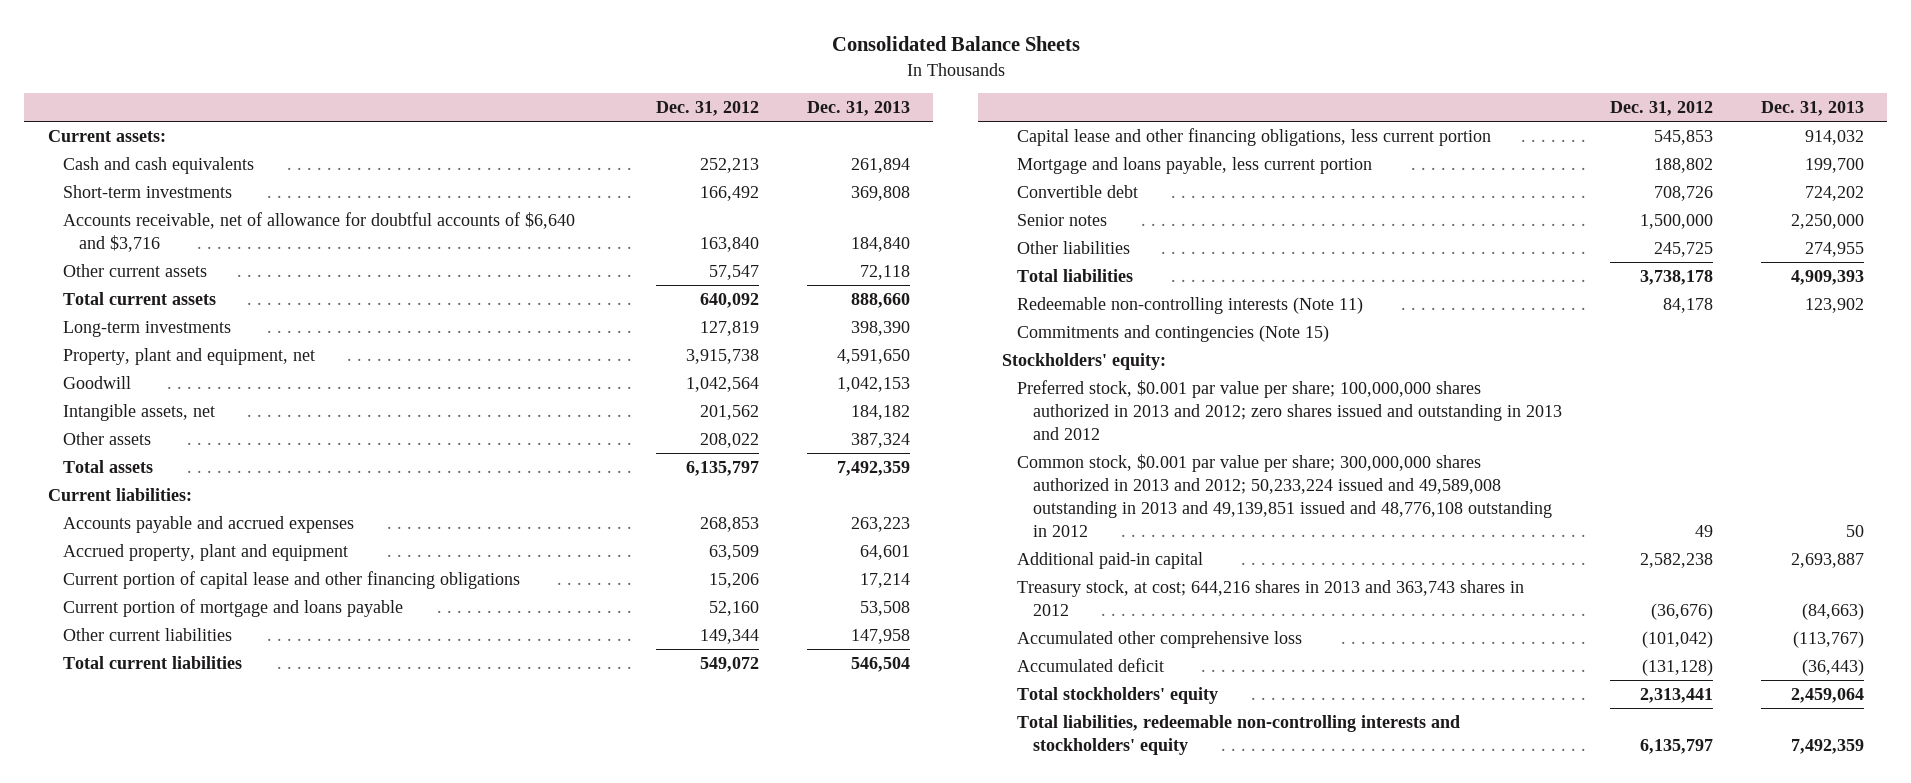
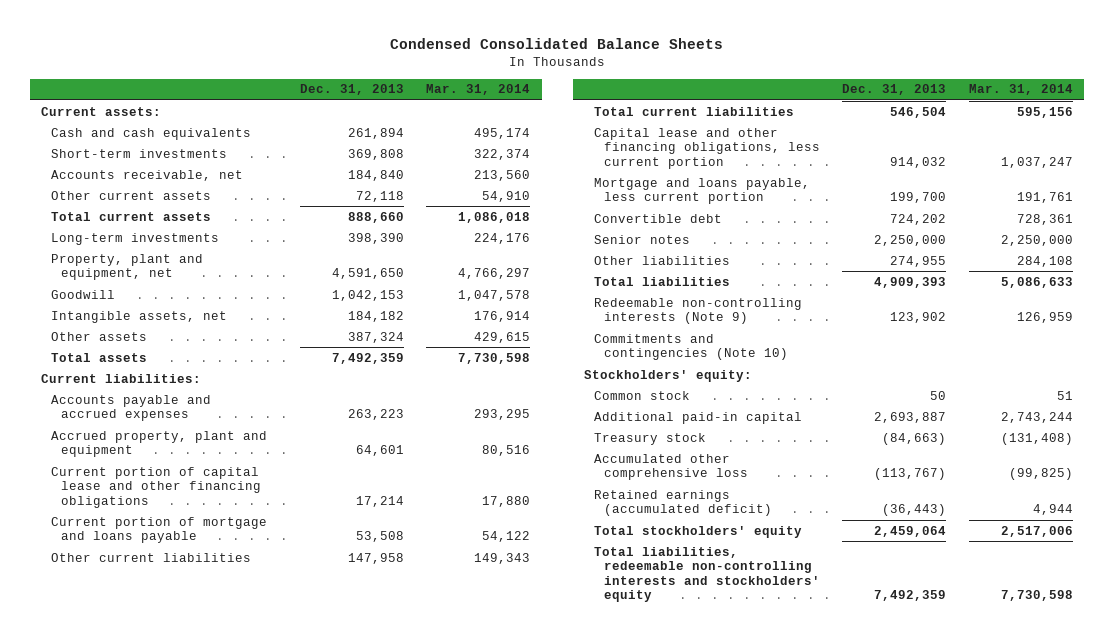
[831,36,1080,52] Consolidated Balance Sheets -> [390,38,724,50] Condensed Consolidated Balance Sheets
[655,100,759,116] Dec. 31, 2012 -> none
none -> [426,84,531,96] Mar. 31, 2014
[63,211,576,252] Accounts receivable, net of allowance for doubtful accounts of $6,640 and $3,716 -> [51,169,244,181] Accounts receivable, net
[1017,296,1364,314] Redeemable non-controlling interests (Note 11) -> [593,297,802,325] Redeemable non-controlling interests (Note 9)
[1017,324,1330,342] Commitments and contingencies (Note 15) -> [593,333,788,361] Commitments and contingencies (Note 10)
[1017,379,1563,440] Preferred stock, $0.001 par value per share; 100,000,000 shares authorized in 2013 and 2012; zero shares issued and outstanding in 2013 and 2012 -> none
[1017,453,1553,537] Common stock, $0.001 par value per share; 300,000,000 shares authorized in 2013 and 2012; 50,233,224 issued and 49,589,008 outstanding in 2013 and 49,139,851 issued and 48,776,108 outstanding in 2012 -> [593,390,690,400] Common stock
[1017,579,1525,616] Treasury stock, at cost; 644,216 shares in 2013 and 363,743 shares in 2012 -> [593,432,706,445] Treasury stock
[1017,657,1165,672] Accumulated deficit -> [593,489,772,517] Retained earnings (accumulated deficit)

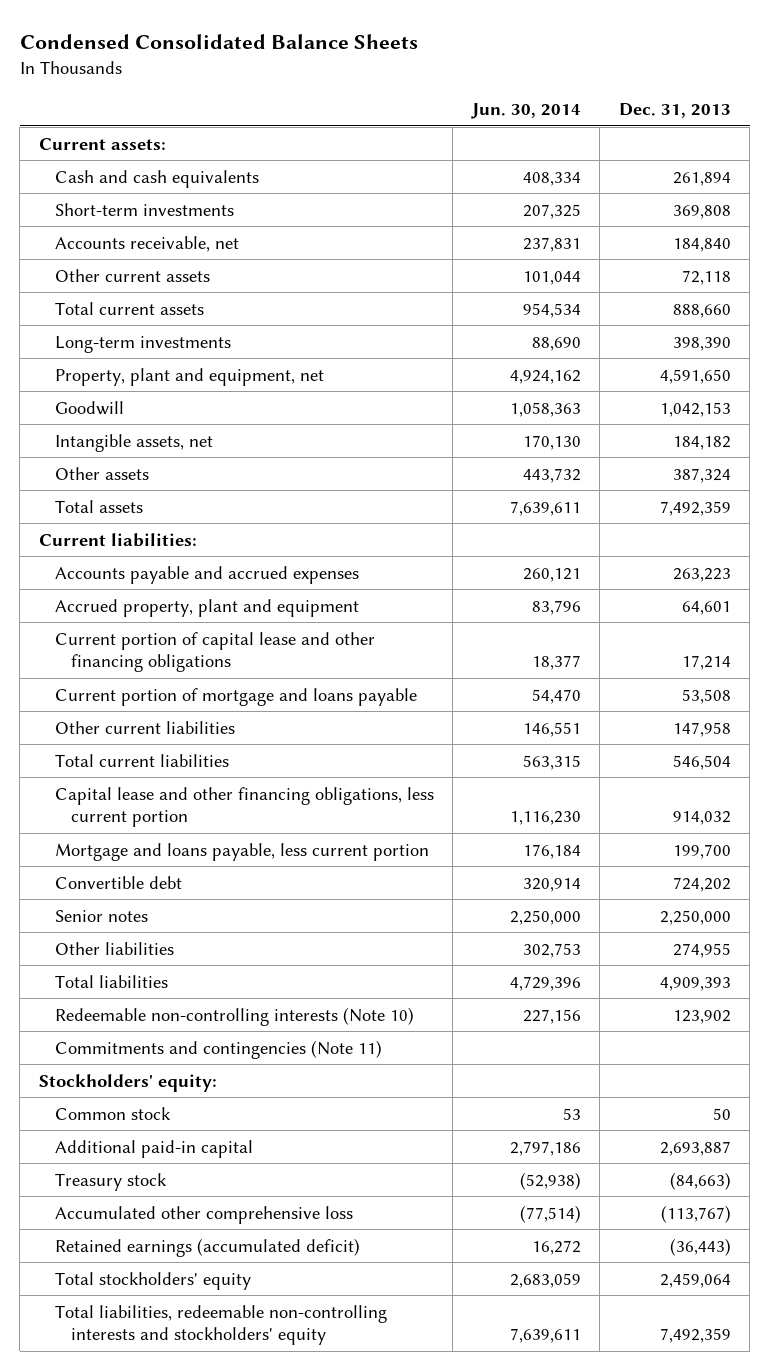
[426,84,531,96] Mar. 31, 2014 -> none
none -> [470,102,581,119] Jun. 30, 2014
[593,297,802,325] Redeemable non-controlling interests (Note 9) -> [54,1006,414,1026] Redeemable non-controlling interests (Note 10)
[593,333,788,361] Commitments and contingencies (Note 10) -> [54,1039,382,1059] Commitments and contingencies (Note 11)

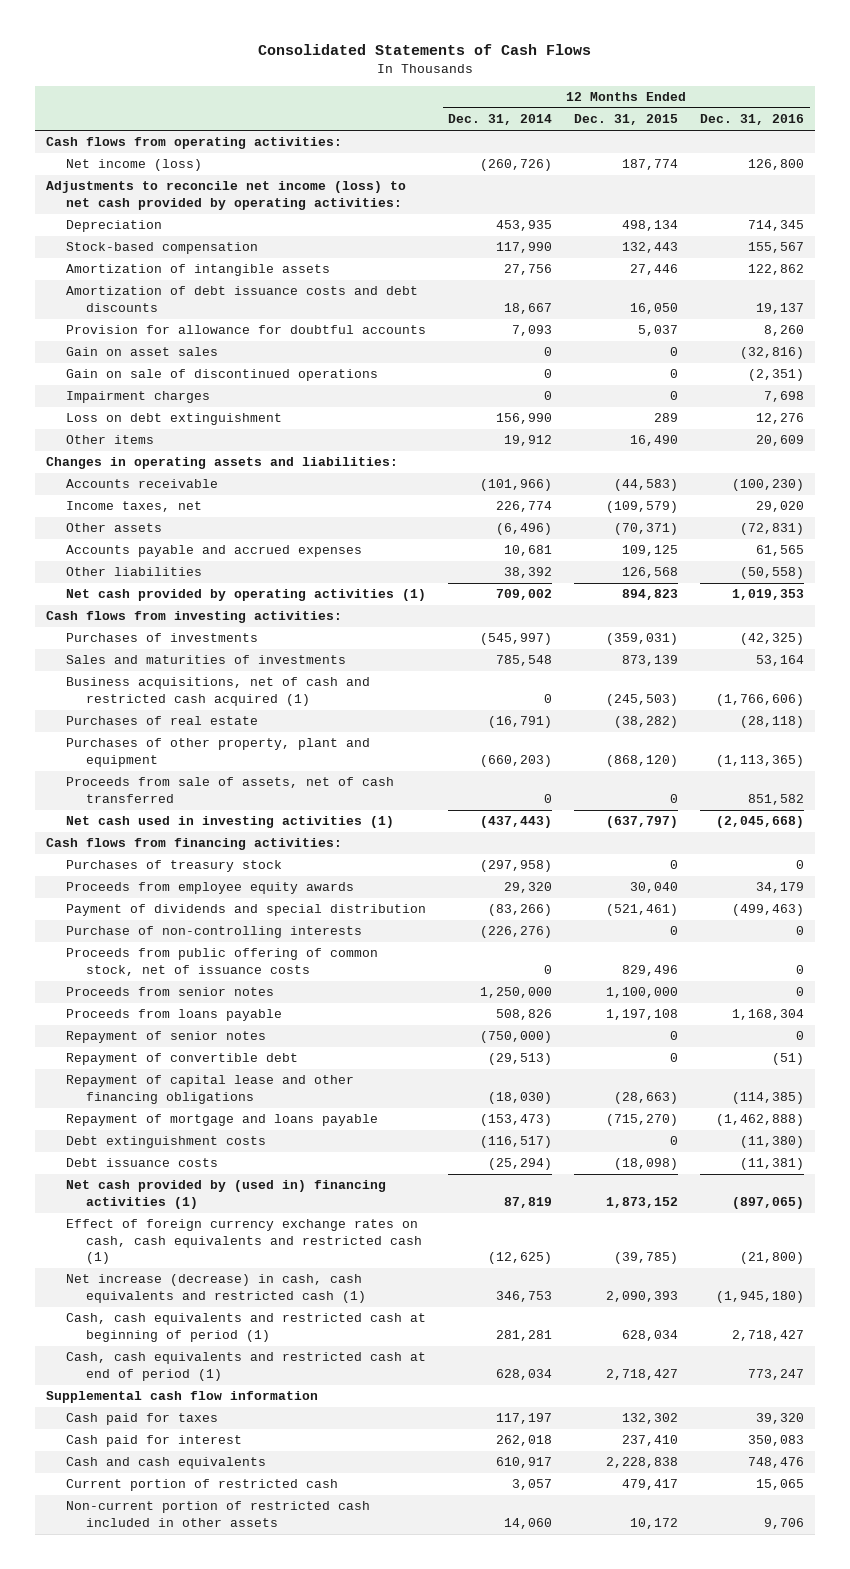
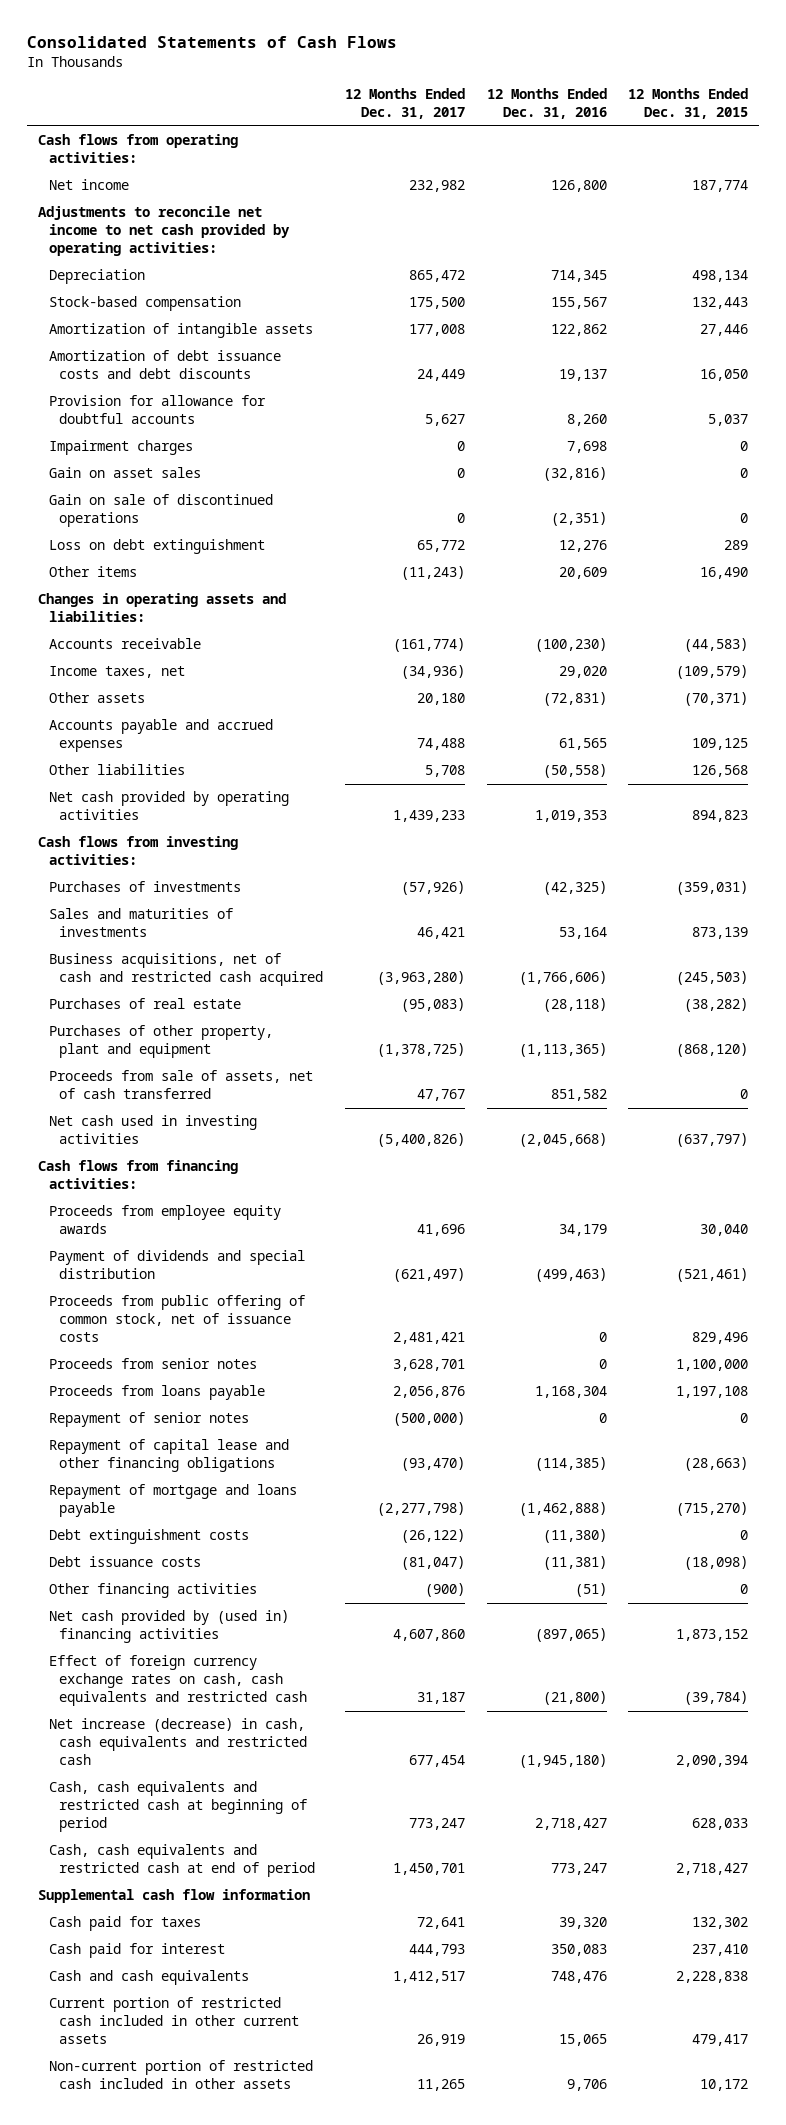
[448,114,553,126] Dec. 31, 2014 -> none
none -> [344,88,465,120] 12 Months Ended Dec. 31, 2017
[66,159,203,172] Net income (loss) -> [48,179,129,191] Net income
[46,181,407,210] Adjustments to reconcile net income (loss) to net cash provided by operating activities: -> [37,206,290,257] Adjustments to reconcile net income to net cash provided by operating activities:
[66,391,211,404] Impairment charges -> [48,440,193,456] Impairment charges
[66,589,427,602] Net cash provided by operating activities (1) -> [48,791,289,821] Net cash provided by operating activities
[66,677,371,706] Business acquisitions, net of cash and restricted cash acquired (1) -> [48,953,324,987] Business acquisitions, net of cash and restricted cash acquired
[66,816,395,829] Net cash used in investing activities (1) -> [48,1115,257,1145] Net cash used in investing activities
[66,860,283,873] Purchases of treasury stock -> none
[66,926,363,939] Purchase of non-controlling interests -> none
[66,1053,299,1066] Repayment of convertible debt -> none
none -> [48,1583,257,1599] Other financing activities
[66,1180,387,1209] Net cash provided by (used in) financing activities (1) -> [48,1610,289,1644] Net cash provided by (used in) financing activities
[66,1219,423,1264] Effect of foreign currency exchange rates on cash, cash equivalents and restricted cash (1) -> [48,1655,308,1707] Effect of foreign currency exchange rates on cash, cash equivalents and restricted cash
[614,1251,679,1264] (39,785) -> [684,1691,749,1706] (39,784)
[66,1274,367,1303] Net increase (decrease) in cash, cash equivalents and restricted cash (1) -> [48,1718,308,1766] Net increase (decrease) in cash, cash equivalents and restricted cash
[606,1290,679,1302] 2,090,393 -> [676,1755,749,1768] 2,090,394
[66,1313,427,1342] Cash, cash equivalents and restricted cash at beginning of period (1) -> [48,1781,308,1833] Cash, cash equivalents and restricted cash at beginning of period
[622,1329,679,1341] 628,034 -> [692,1818,749,1831] 628,033
[66,1352,427,1381] Cash, cash equivalents and restricted cash at end of period (1) -> [48,1844,316,1878] Cash, cash equivalents and restricted cash at end of period
[66,1479,339,1492] Current portion of restricted cash -> [48,1997,300,2045] Current portion of restricted cash included in other current assets

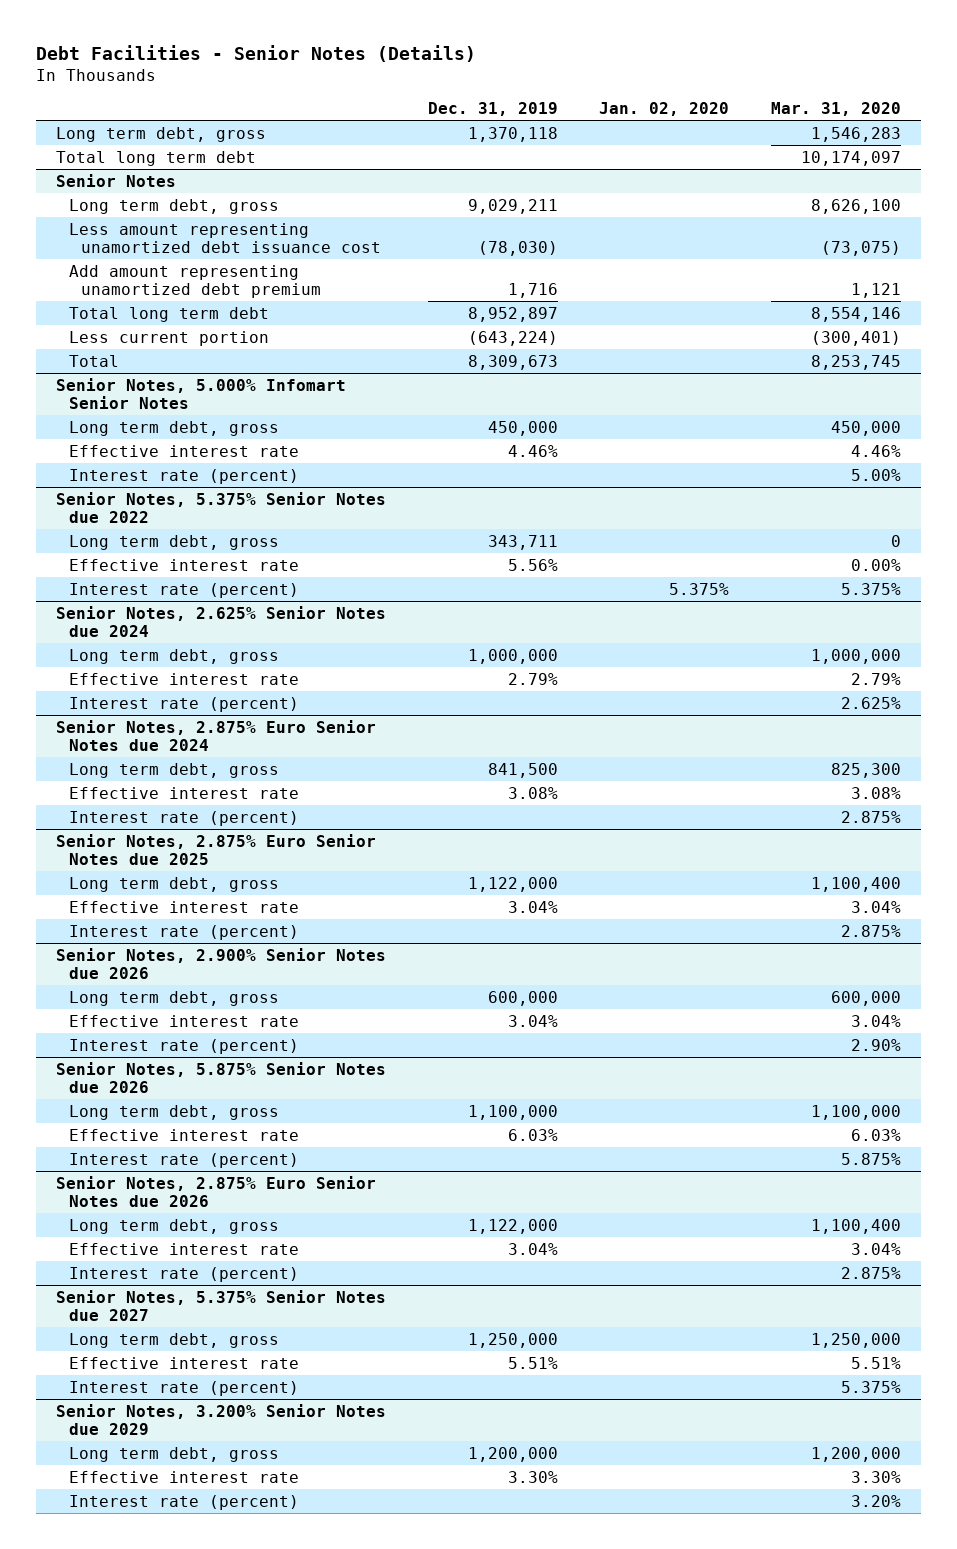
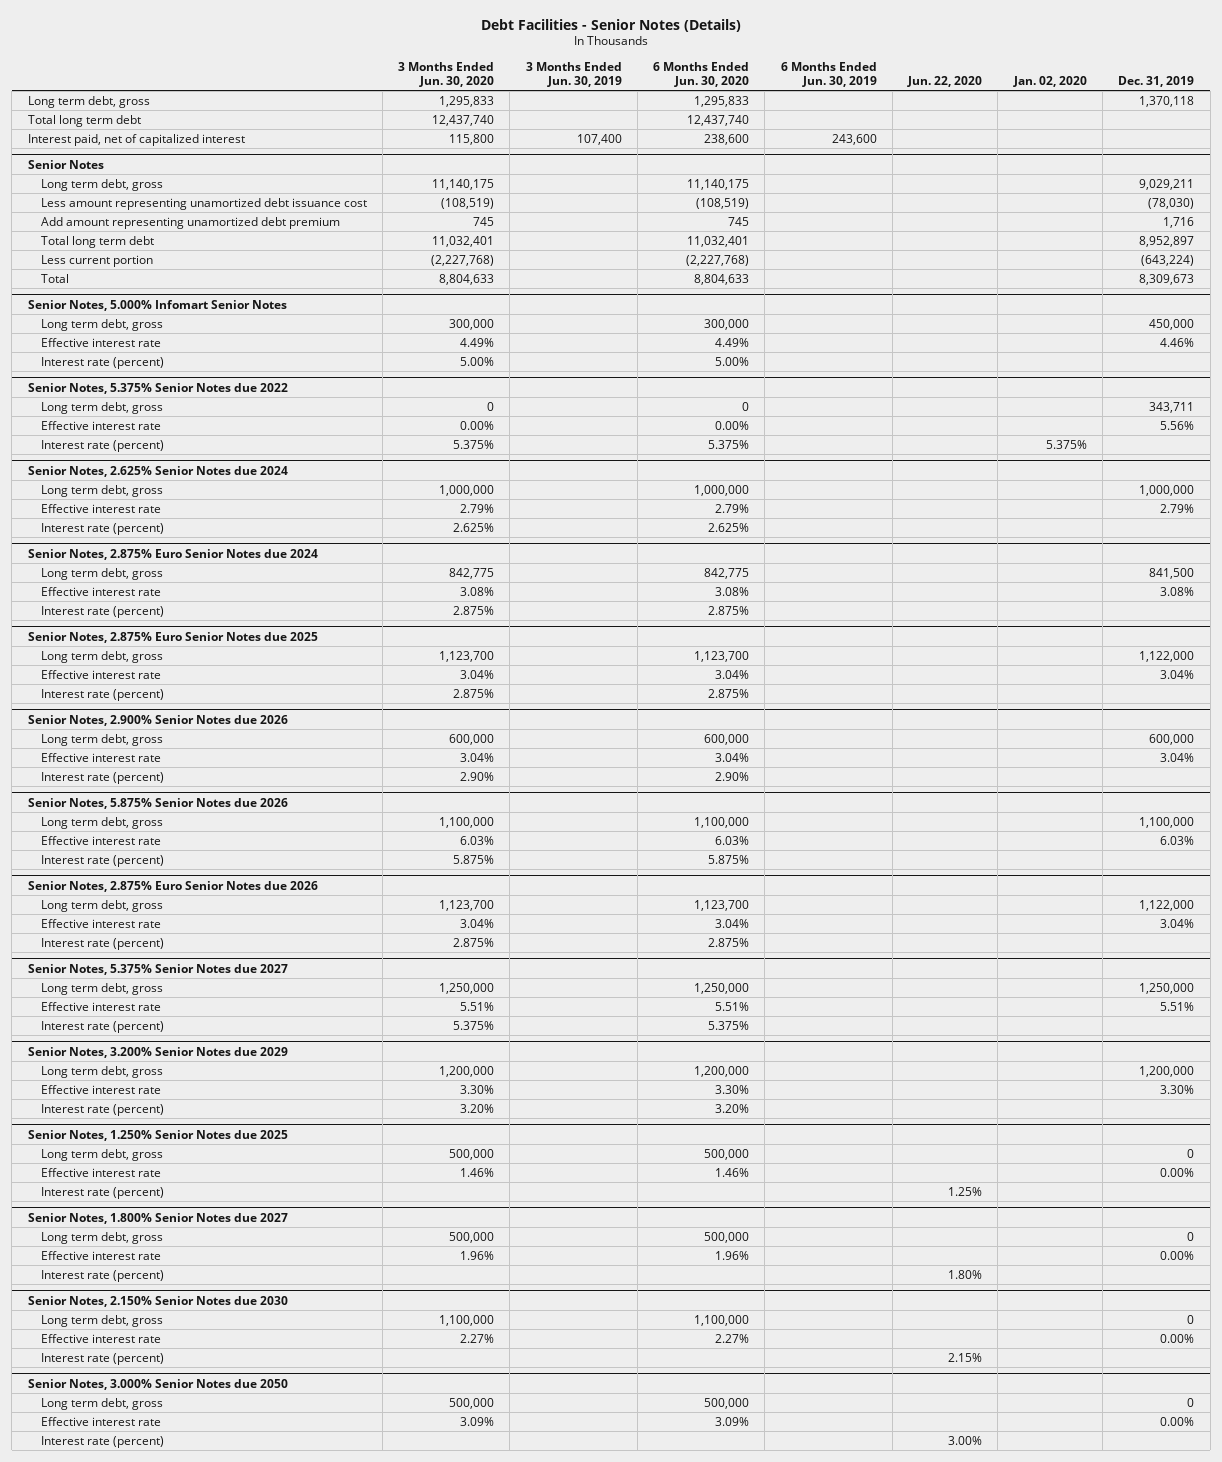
[770,101,901,116] Mar. 31, 2020 -> none
none -> [398,61,495,87] 3 Months Ended Jun. 30, 2020
none -> [525,61,622,87] 3 Months Ended Jun. 30, 2019
none -> [653,61,750,87] 6 Months Ended Jun. 30, 2020
none -> [780,61,877,87] 6 Months Ended Jun. 30, 2019
none -> [907,75,983,87] Jun. 22, 2020
none -> [27,133,245,146] Interest paid, net of capitalized interest
none -> [27,1129,288,1141] Senior Notes, 1.250% Senior Notes due 2025
none -> [40,1148,163,1161] Long term debt, gross
none -> [40,1167,161,1177] Effective interest rate
none -> [40,1186,164,1199] Interest rate (percent)
none -> [27,1212,288,1224] Senior Notes, 1.800% Senior Notes due 2027
none -> [40,1231,163,1244] Long term debt, gross
none -> [40,1250,161,1260] Effective interest rate
none -> [40,1269,164,1282] Interest rate (percent)
none -> [27,1295,288,1307] Senior Notes, 2.150% Senior Notes due 2030
none -> [40,1314,163,1327] Long term debt, gross
none -> [40,1333,161,1343] Effective interest rate
none -> [40,1352,164,1365] Interest rate (percent)
none -> [27,1378,288,1390] Senior Notes, 3.000% Senior Notes due 2050
none -> [40,1397,163,1410] Long term debt, gross
none -> [40,1416,161,1426] Effective interest rate
none -> [40,1435,164,1448] Interest rate (percent)

